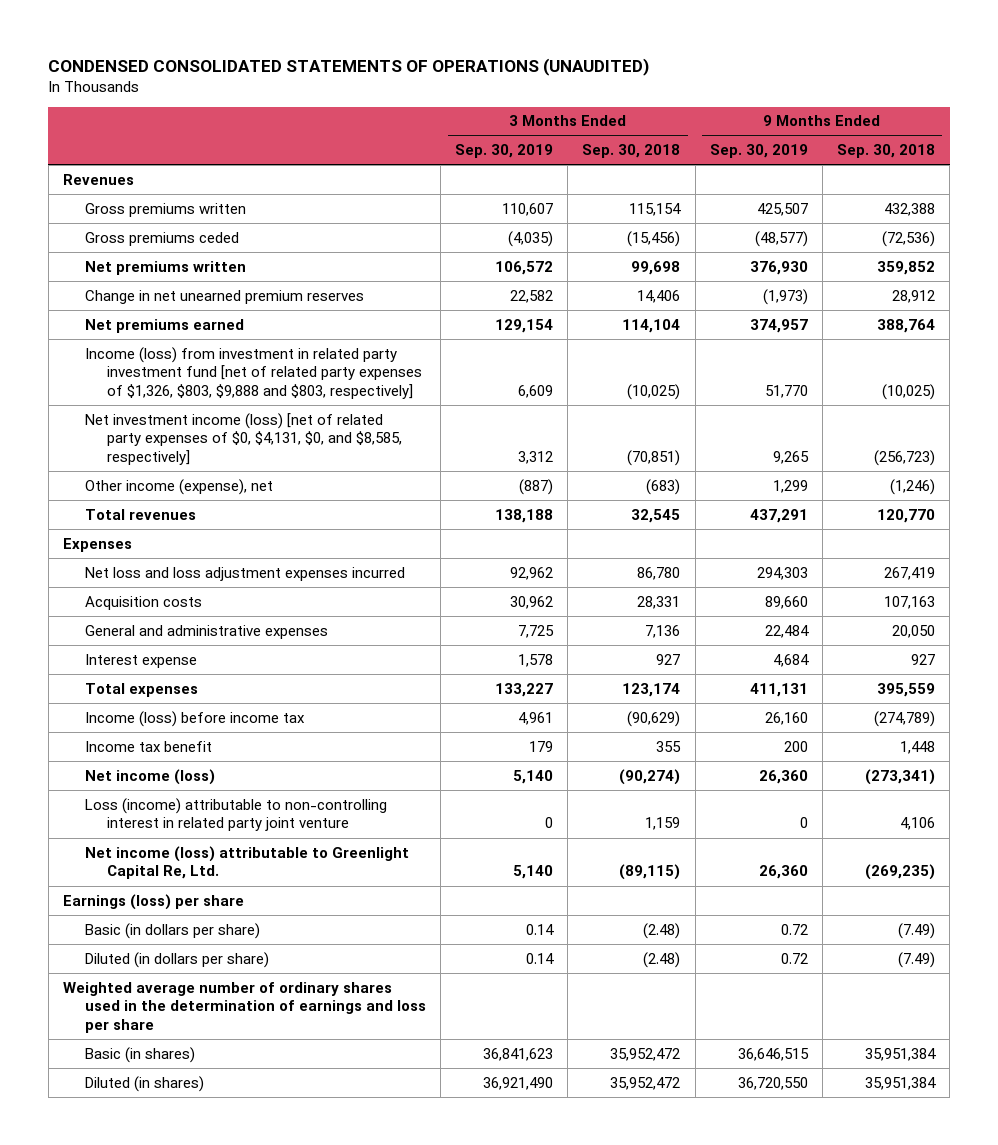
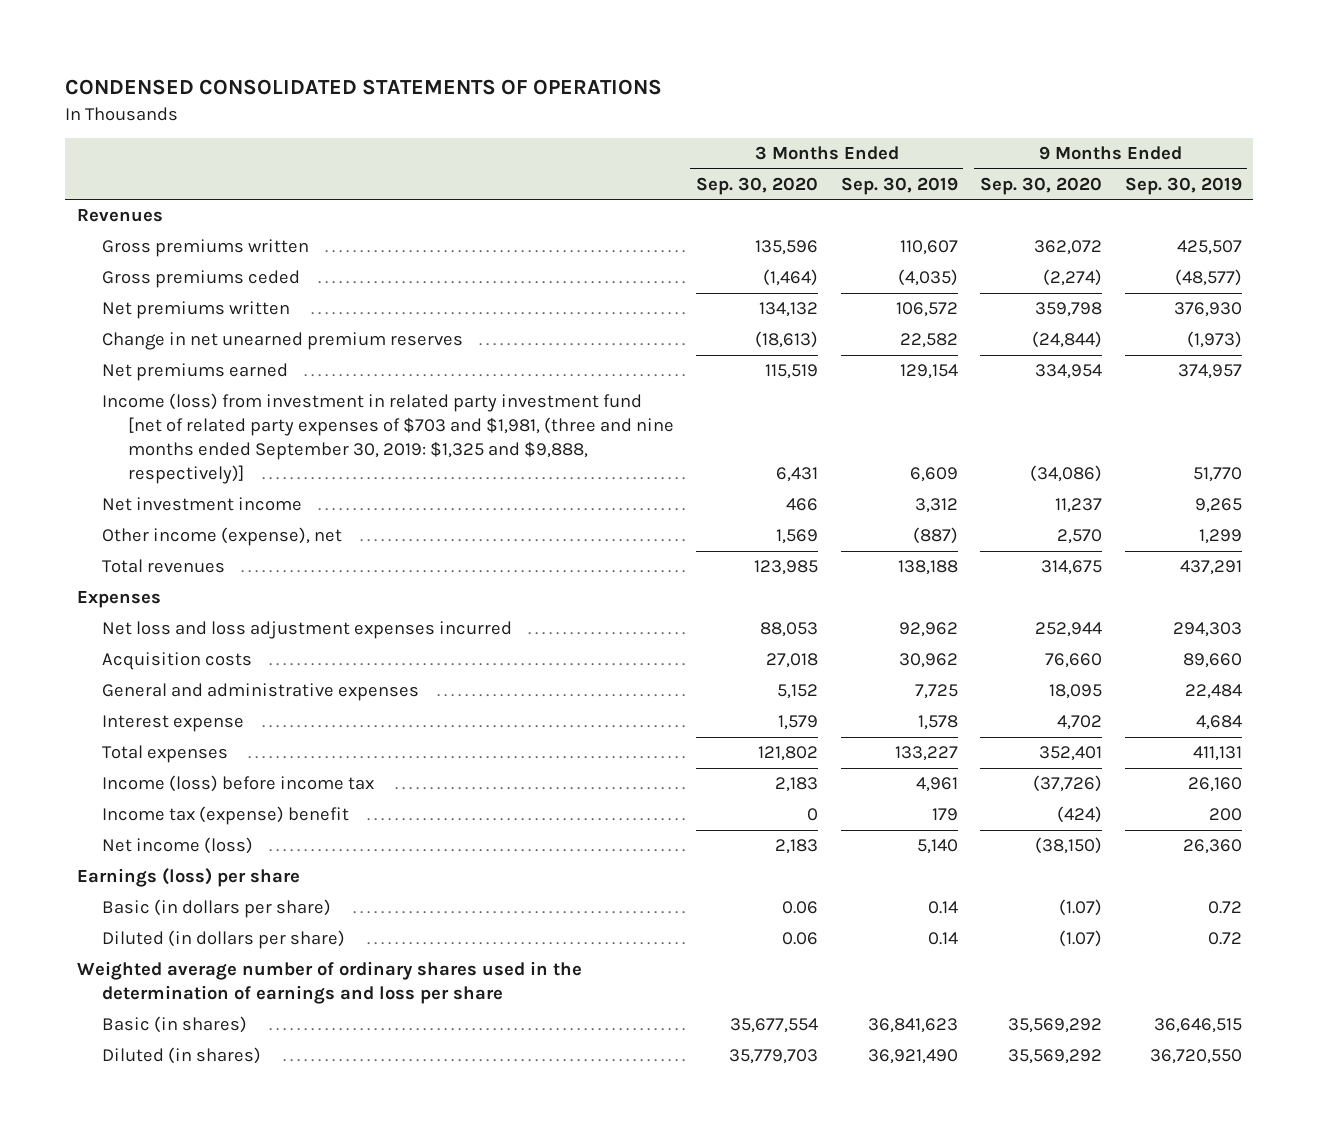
[48,57,650,76] CONDENSED CONSOLIDATED STATEMENTS OF OPERATIONS (UNAUDITED) -> [65,79,663,96] CONDENSED CONSOLIDATED STATEMENTS OF OPERATIONS
[582,144,681,159] Sep. 30, 2018 -> none
[837,144,936,159] Sep. 30, 2018 -> none
none -> [696,176,819,195] Sep. 30, 2020
none -> [980,176,1103,195] Sep. 30, 2020
[84,346,422,400] Income (loss) from investment in related party investment fund [net of related party expenses of $1,326, $803, $9,888 and $803, respectively] -> [102,393,674,485] Income (loss) from investment in related party investment fund [net of related party expenses of $703 and $1,981, (three and nine months ended September 30, 2019: $1,325 and $9,888, respectively)]
[84,412,402,466] Net investment income (loss) [net of related party expenses of $0, $4,131, $0, and $8,585, respectively] -> [102,497,303,512] Net investment income
[84,740,212,752] Income tax benefit -> [102,806,350,826] Income tax (expense) benefit
[84,797,387,832] Loss (income) attributable to non-controlling interest in related party joint venture -> none
[84,845,409,880] Net income (loss) attributable to Greenlight Capital Re, Ltd. -> none

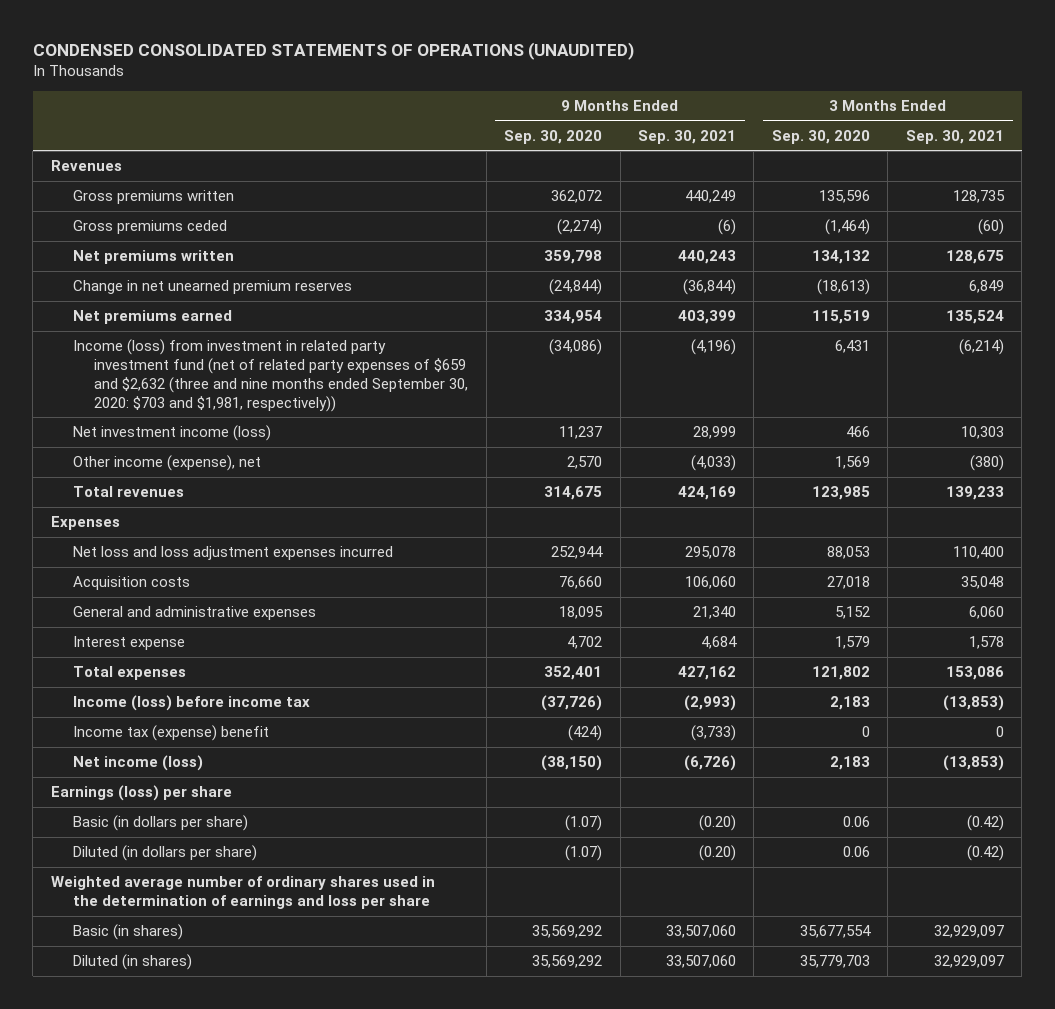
[65,79,663,96] CONDENSED CONSOLIDATED STATEMENTS OF OPERATIONS -> [32,41,634,60] CONDENSED CONSOLIDATED STATEMENTS OF OPERATIONS (UNAUDITED)
[840,176,958,195] Sep. 30, 2019 -> none
[1124,176,1242,195] Sep. 30, 2019 -> none
none -> [638,129,737,144] Sep. 30, 2021
none -> [905,129,1004,144] Sep. 30, 2021
[102,393,674,485] Income (loss) from investment in related party investment fund [net of related party expenses of $703 and $1,981, (three and nine months ended September 30, 2019: $1,325 and $9,888, respectively)] -> [72,339,469,412] Income (loss) from investment in related party investment fund (net of related party expenses of $659 and $2,632 (three and nine months ended September 30, 2020: $703 and $1,981, respectively))
[102,497,303,512] Net investment income -> [72,425,271,442] Net investment income (loss)

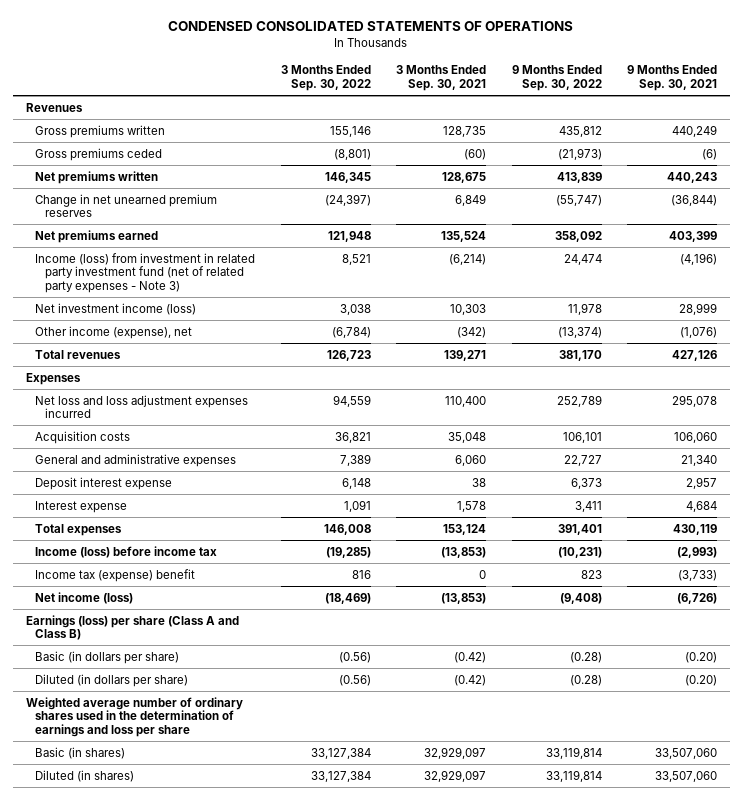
[32,41,634,60] CONDENSED CONSOLIDATED STATEMENTS OF OPERATIONS (UNAUDITED) -> [168,21,574,32] CONDENSED CONSOLIDATED STATEMENTS OF OPERATIONS
[504,129,603,144] Sep. 30, 2020 -> none
[771,129,870,144] Sep. 30, 2020 -> none
none -> [280,65,371,92] 3 Months Ended Sep. 30, 2022
none -> [511,65,602,92] 9 Months Ended Sep. 30, 2022
[72,339,469,412] Income (loss) from investment in related party investment fund (net of related party expenses of $659 and $2,632 (three and nine months ended September 30, 2020: $703 and $1,981, respectively)) -> [35,252,256,293] Income (loss) from investment in related party investment fund (net of related party expenses - Note 3)
[691,455,737,472] (4,033) -> [679,326,717,338] (1,076)
[969,455,1004,472] (380) -> [457,326,487,338] (342)
[678,486,737,501] 424,169 -> [671,349,717,361] 427,126
[945,486,1004,501] 139,233 -> [444,349,487,361] 139,271
none -> [35,476,173,490] Deposit interest expense
[678,666,737,681] 427,162 -> [672,523,717,535] 430,119
[945,666,1004,681] 153,086 -> [443,523,487,535] 153,124
[50,785,232,802] Earnings (loss) per share -> [26,614,240,641] Earnings (loss) per share (Class A and Class B)

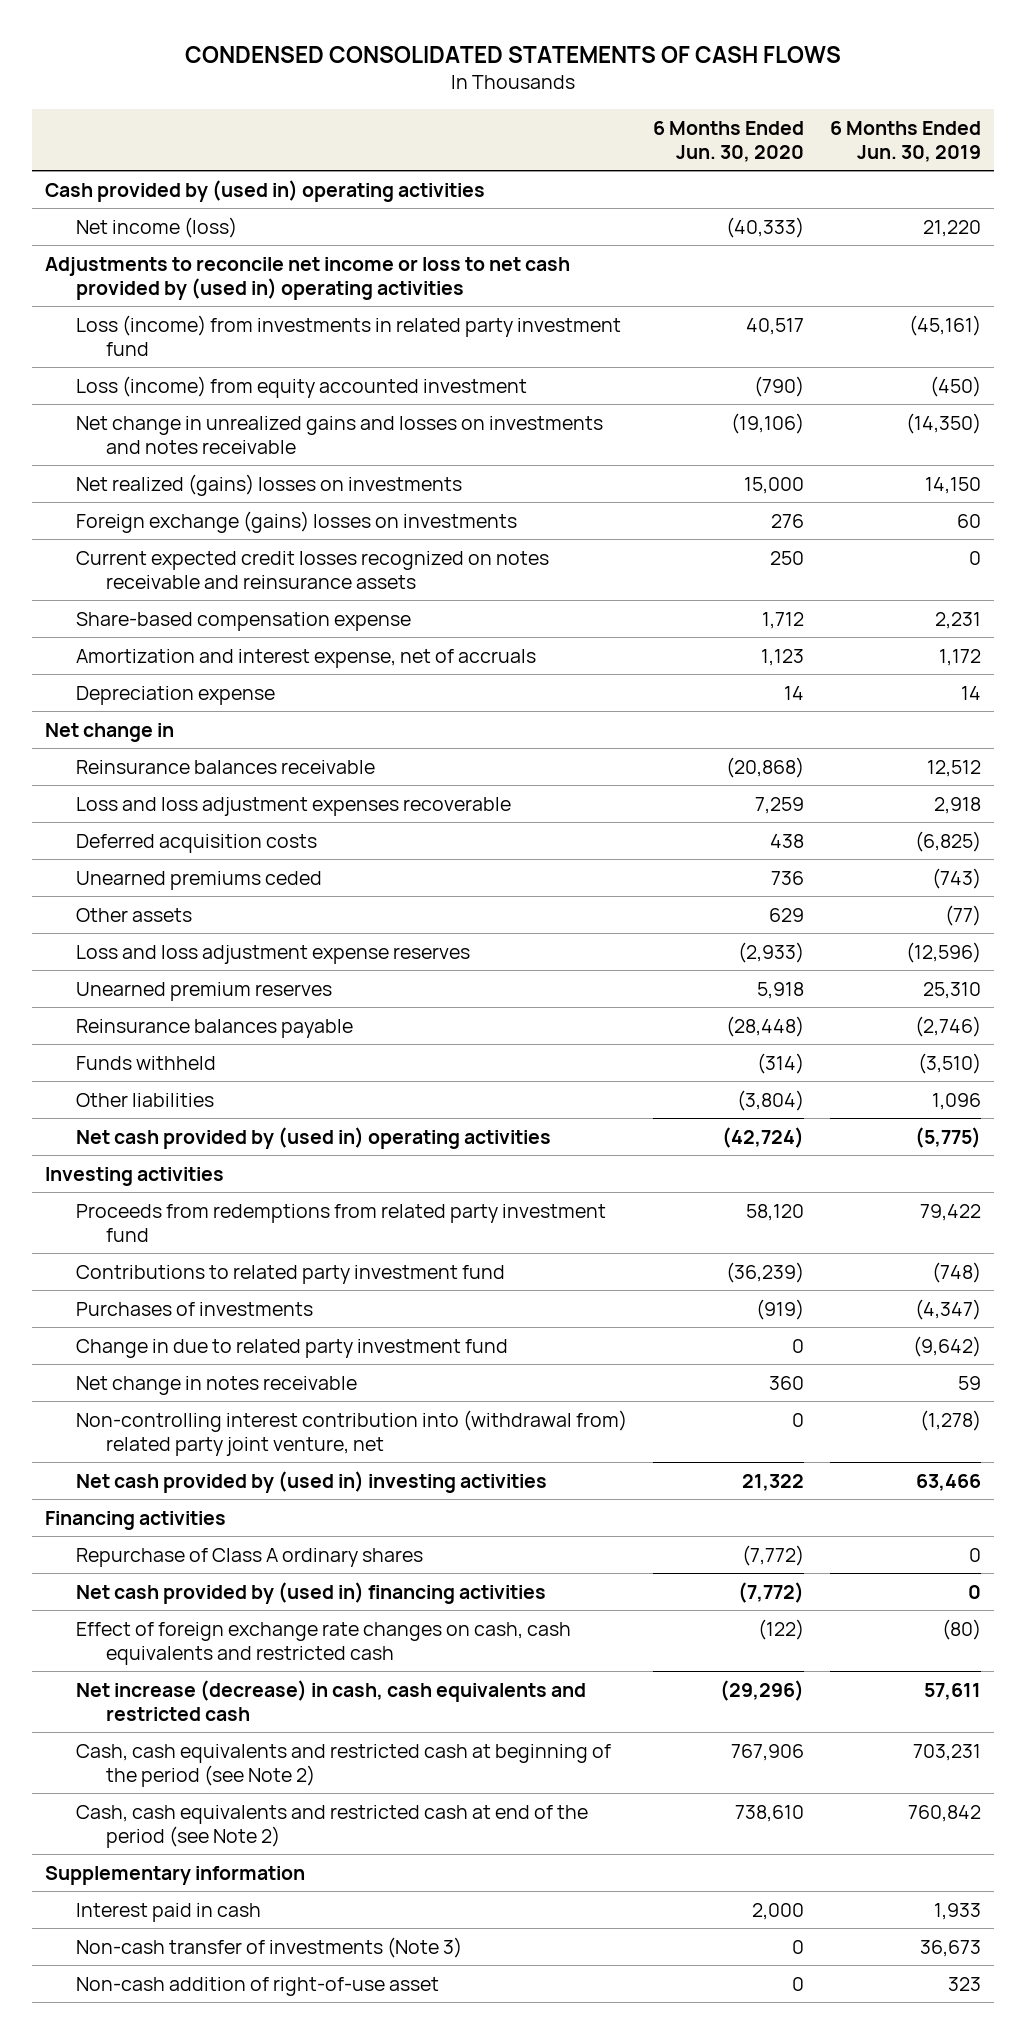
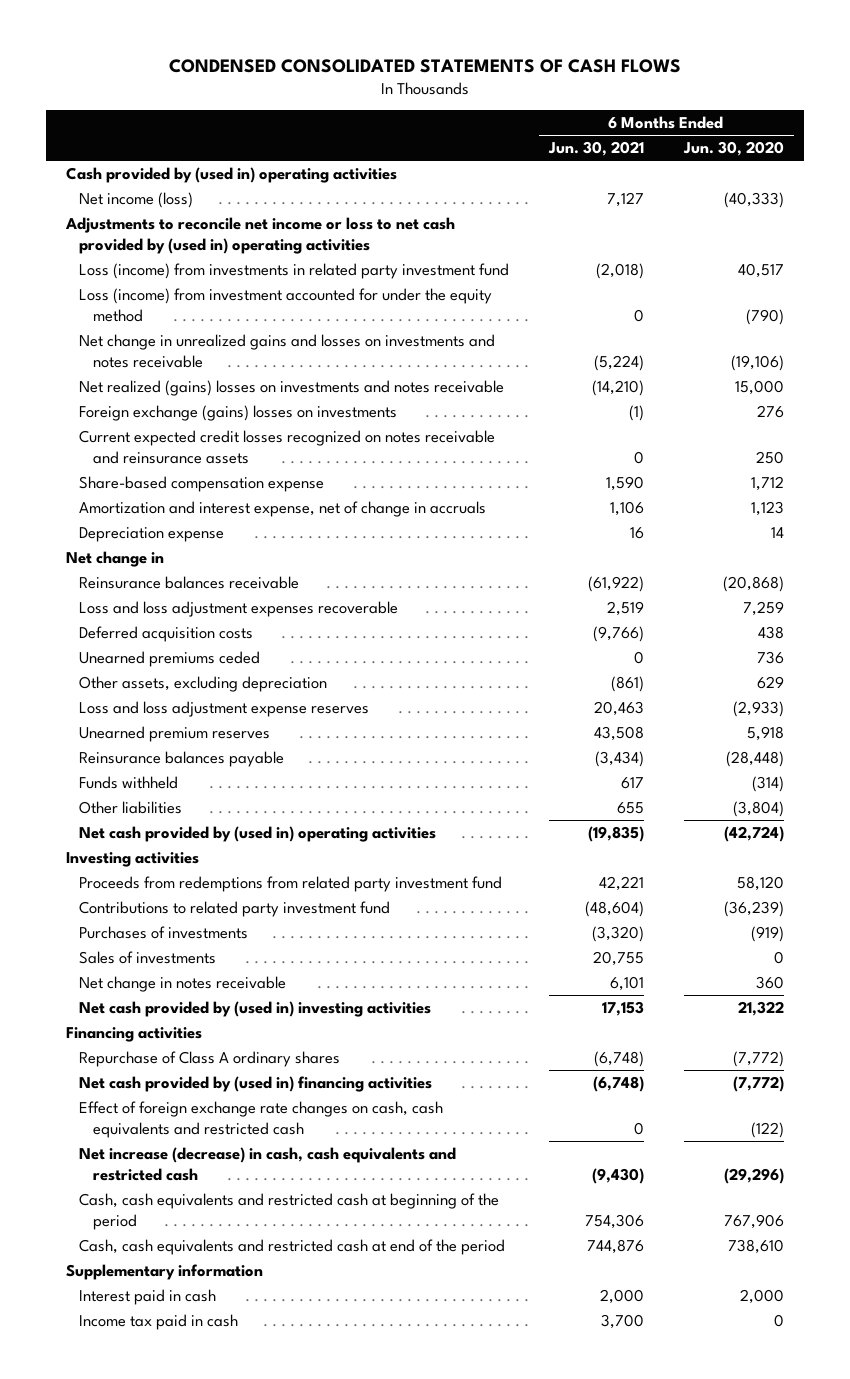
[829,120,981,162] 6 Months Ended Jun. 30, 2019 -> none
none -> [548,141,645,157] Jun. 30, 2021
[75,375,527,398] Loss (income) from equity accounted investment -> [79,287,493,323] Loss (income) from investment accounted for under the equity method
[75,473,462,496] Net realized (gains) losses on investments -> [79,379,505,396] Net realized (gains) losses on investments and notes receivable
[75,648,536,668] Amortization and interest expense, net of accruals -> [79,500,487,517] Amortization and interest expense, net of change in accruals
[75,907,192,922] Other assets -> [79,675,328,692] Other assets, excluding depreciation
[75,1338,508,1358] Change in due to related party investment fund -> none
none -> [79,950,217,964] Sales of investments
[75,1409,627,1456] Non-controlling interest contribution into (withdrawal from) related party joint venture, net -> none
[75,1743,611,1787] Cash, cash equivalents and restricted cash at beginning of the period (see Note 2) -> [79,1192,500,1231] Cash, cash equivalents and restricted cash at beginning of the period
[75,1804,588,1848] Cash, cash equivalents and restricted cash at end of the period (see Note 2) -> [79,1238,506,1255] Cash, cash equivalents and restricted cash at end of the period
[75,1936,462,1958] Non-cash transfer of investments (Note 3) -> none
[75,1976,439,1996] Non-cash addition of right-of-use asset -> none
none -> [79,1313,239,1330] Income tax paid in cash

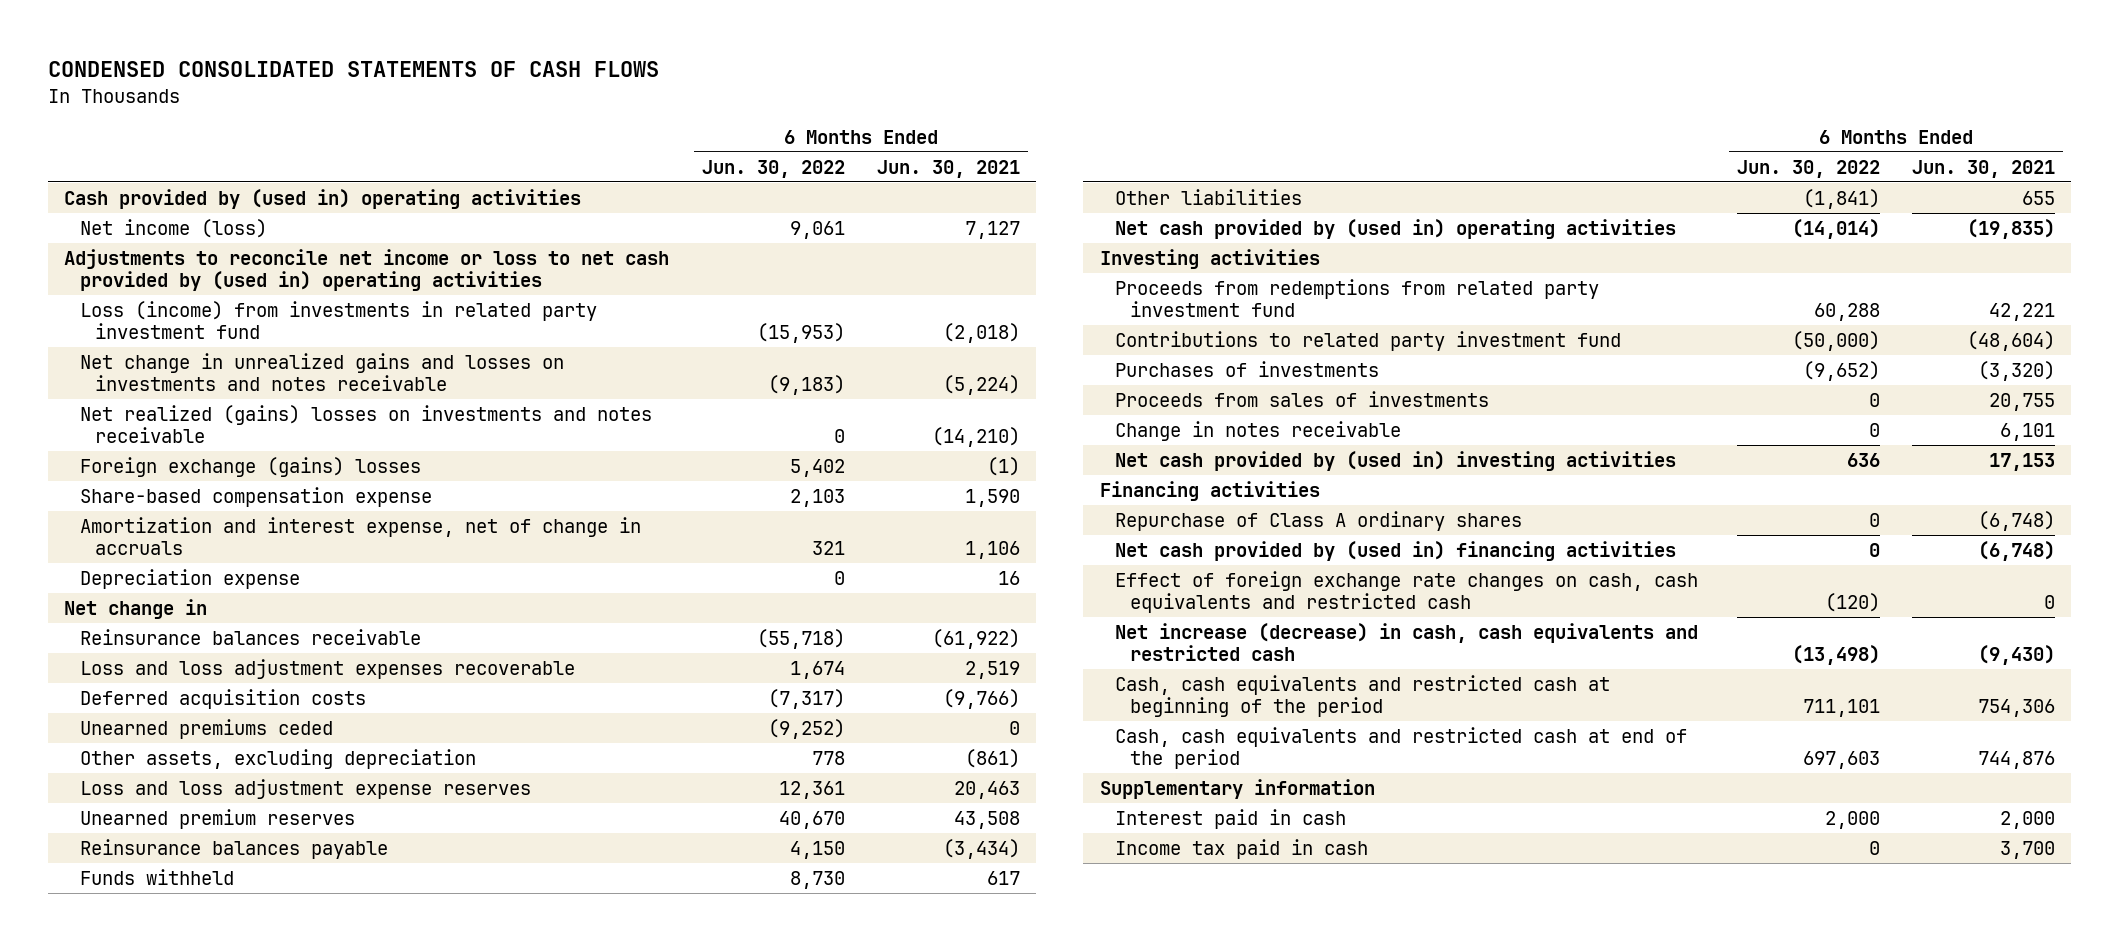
[682,141,784,157] Jun. 30, 2020 -> none
none -> [701,159,845,178] Jun. 30, 2022
[79,287,493,323] Loss (income) from investment accounted for under the equity method -> none
[79,429,496,465] Current expected credit losses recognized on notes receivable and reinsurance assets -> none
[79,404,398,421] Foreign exchange (gains) losses on investments -> [79,456,421,477] Foreign exchange (gains) losses
[79,950,217,964] Sales of investments -> [1114,390,1489,407] Proceeds from sales of investments
[79,975,287,992] Net change in notes receivable -> [1114,420,1401,441] Change in notes receivable

